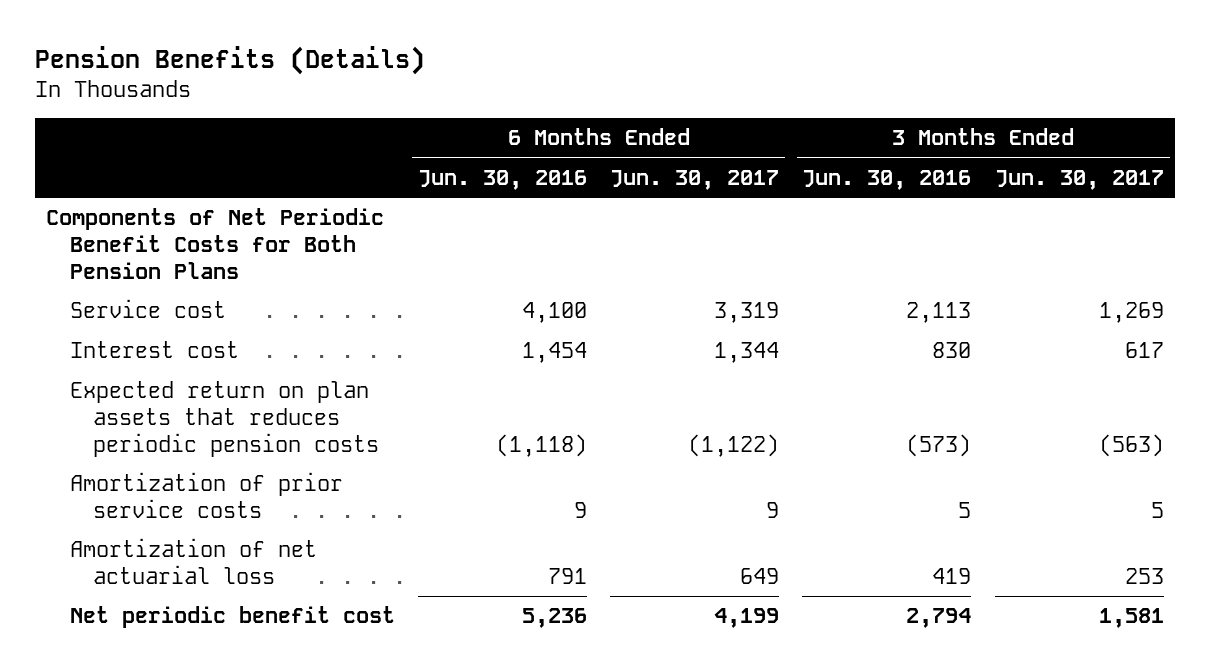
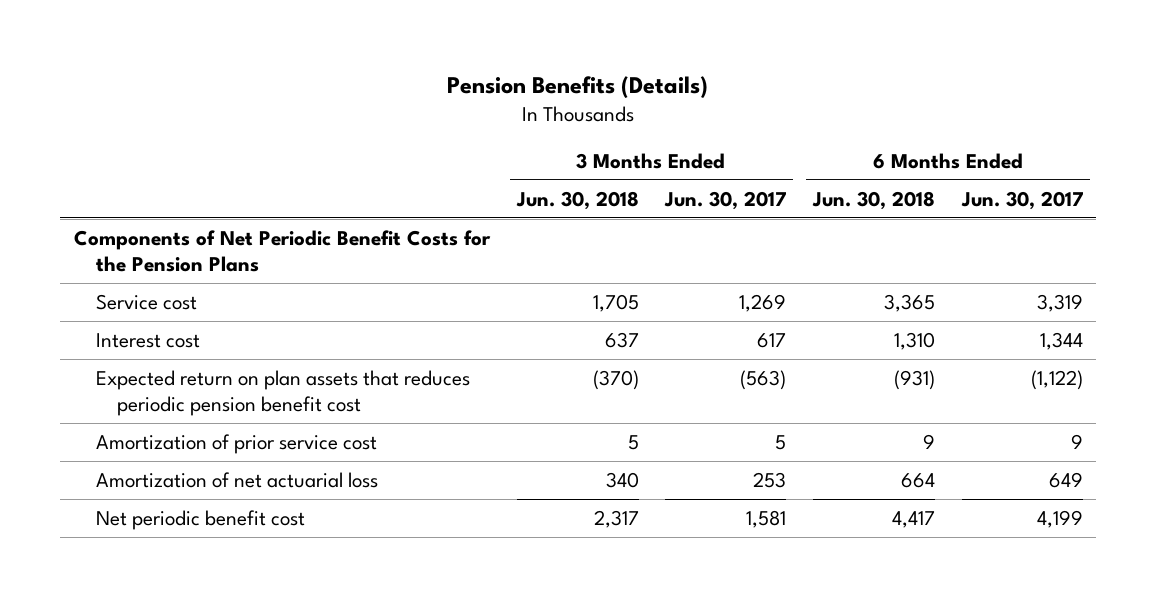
[417,170,587,191] Jun. 30, 2016 -> none
[802,170,972,191] Jun. 30, 2016 -> none
none -> [515,190,639,210] Jun. 30, 2018
none -> [812,190,936,210] Jun. 30, 2018
[46,208,385,279] Components of Net Periodic Benefit Costs for Both Pension Plans -> [73,229,491,272] Components of Net Periodic Benefit Costs for the Pension Plans
[69,381,379,457] Expected return on plan assets that reduces periodic pension costs -> [95,369,470,416] Expected return on plan assets that reduces periodic pension benefit cost
[69,472,343,518] Amortization of prior service costs -> [95,433,377,454] Amortization of prior service cost

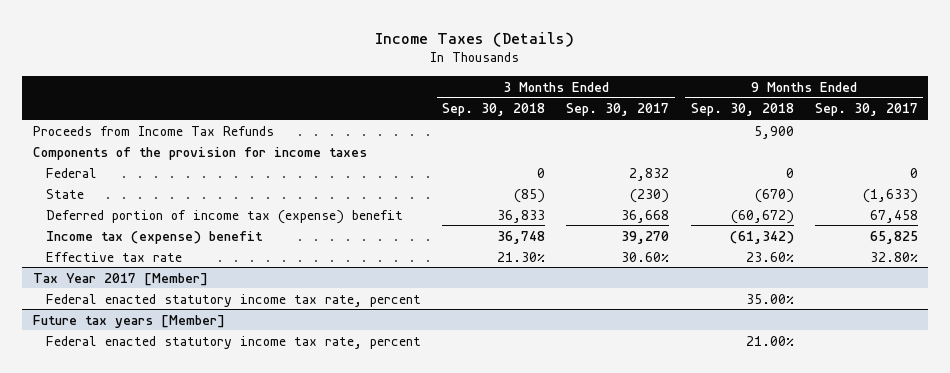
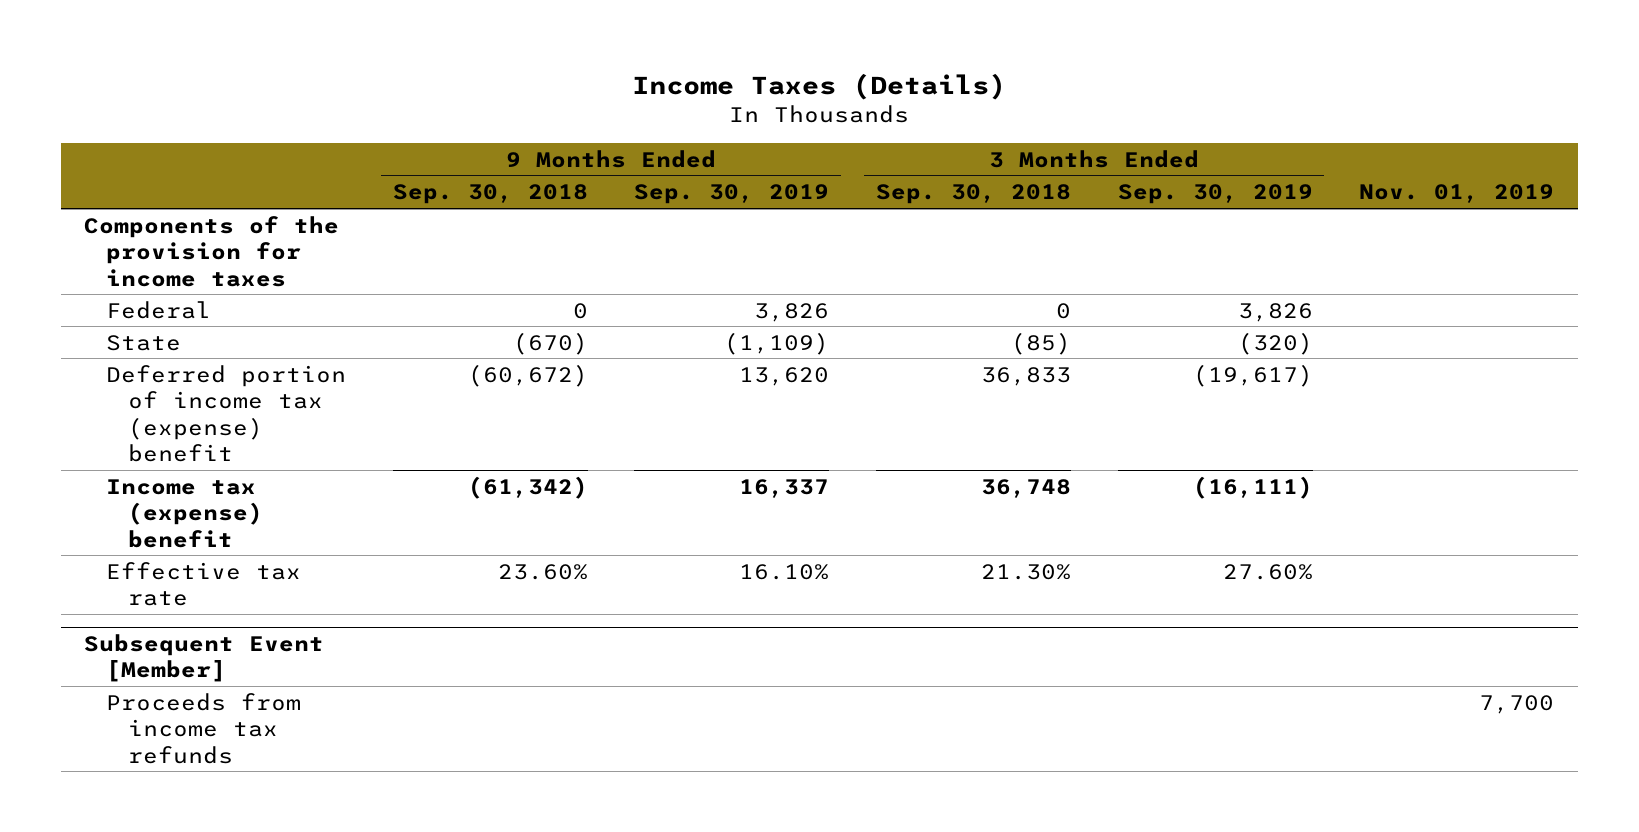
[566,103,670,117] Sep. 30, 2017 -> none
[814,103,918,117] Sep. 30, 2017 -> none
none -> [634,184,830,205] Sep. 30, 2019
none -> [1117,184,1313,205] Sep. 30, 2019
none -> [1359,184,1555,204] Nov. 01, 2019
[32,125,274,136] Proceeds from Income Tax Refunds -> none
[32,272,208,286] Tax Year 2017 [Member] -> none
[46,293,422,307] Federal enacted statutory income tax rate, percent -> none
[32,314,225,328] Future tax years [Member] -> none
[46,335,422,349] Federal enacted statutory income tax rate, percent -> none
none -> [84,633,325,683] Subsequent Event [Member]
none -> [106,692,302,764] Proceeds from income tax refunds

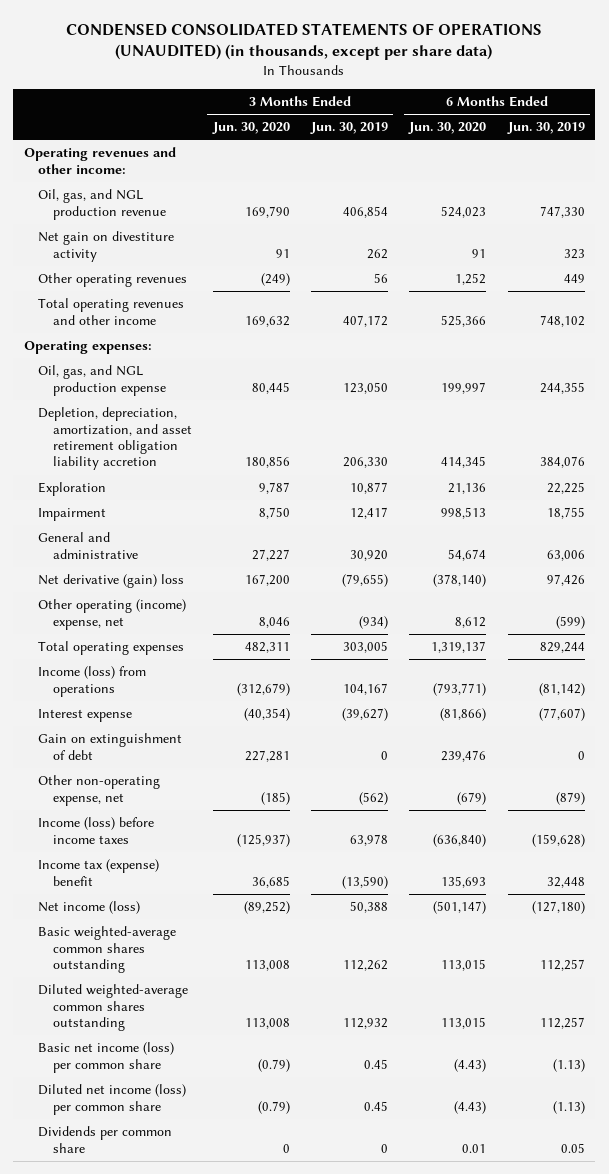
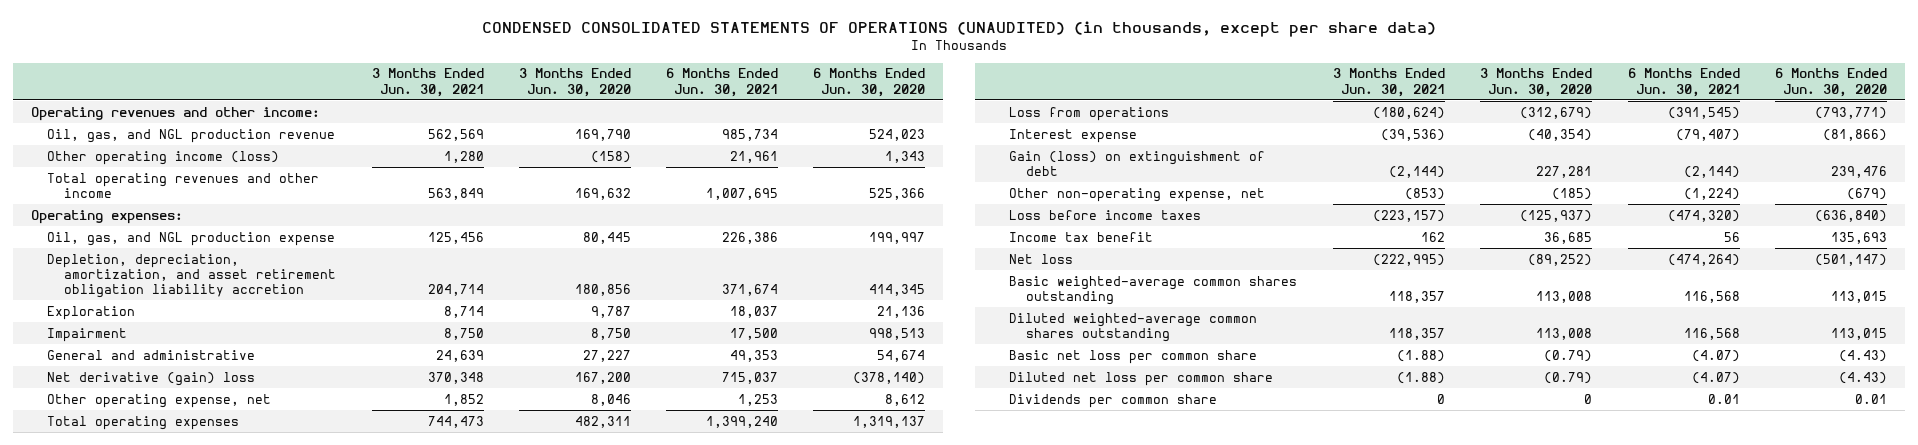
[310,122,389,135] Jun. 30, 2019 -> none
[506,122,585,135] Jun. 30, 2019 -> none
none -> [371,68,484,97] 3 Months Ended Jun. 30, 2021
none -> [666,68,779,97] 6 Months Ended Jun. 30, 2021
[38,231,175,262] Net gain on divestiture activity -> none
[38,273,188,288] Other operating revenues -> [47,150,280,165] Other operating income (loss)
[260,273,290,287] (249) -> [590,150,631,163] (158)
[455,273,487,286] 1,252 -> [885,150,926,163] 1,343
[38,599,187,630] Other operating (income) expense, net -> [47,393,272,408] Other operating expense, net
[38,666,147,697] Income (loss) from operations -> [1009,106,1170,121] Loss from operations
[38,733,183,760] Gain on extinguishment of debt -> [1009,150,1266,177] Gain (loss) on extinguishment of debt
[38,817,155,844] Income (loss) before income taxes -> [1009,209,1202,220] Loss before income taxes
[38,859,160,886] Income tax (expense) benefit -> [1009,231,1154,242] Income tax benefit
[38,901,141,915] Net income (loss) -> [1009,253,1074,264] Net loss
[38,1042,175,1073] Basic net income (loss) per common share -> [1009,349,1258,364] Basic net loss per common share
[38,1084,187,1115] Diluted net income (loss) per common share -> [1009,371,1274,386] Diluted net loss per common share

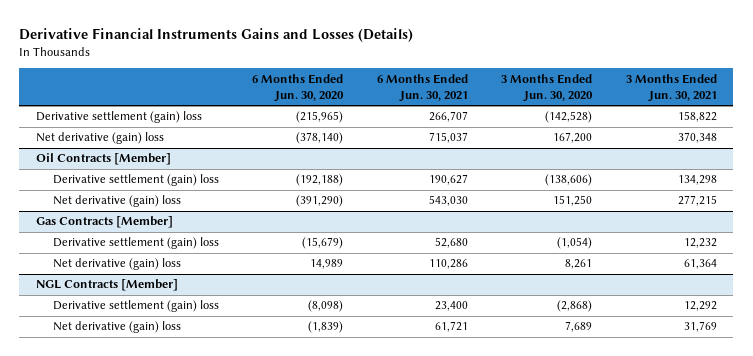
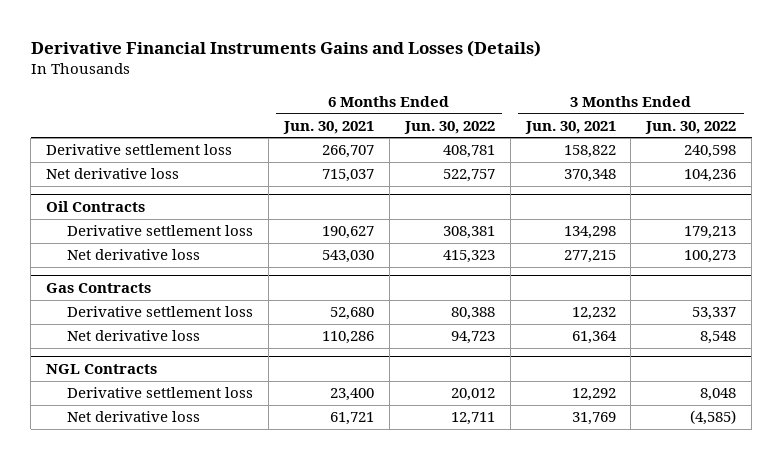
[252,73,345,102] 6 Months Ended Jun. 30, 2020 -> none
[501,73,594,102] 3 Months Ended Jun. 30, 2020 -> none
none -> [403,120,495,134] Jun. 30, 2022
none -> [645,120,737,134] Jun. 30, 2022
[36,111,203,124] Derivative settlement (gain) loss -> [46,144,233,156] Derivative settlement loss
[36,132,165,145] Net derivative (gain) loss -> [46,168,180,180] Net derivative loss
[36,153,172,166] Oil Contracts [Member] -> [46,201,146,213] Oil Contracts
[53,174,220,187] Derivative settlement (gain) loss -> [66,225,253,237] Derivative settlement loss
[53,195,182,208] Net derivative (gain) loss -> [66,249,200,261] Net derivative loss
[36,216,174,229] Gas Contracts [Member] -> [46,283,152,294] Gas Contracts
[53,237,220,250] Derivative settlement (gain) loss -> [66,306,253,318] Derivative settlement loss
[53,258,182,271] Net derivative (gain) loss -> [66,330,200,342] Net derivative loss
[36,279,179,292] NGL Contracts [Member] -> [46,364,158,375] NGL Contracts
[53,300,220,313] Derivative settlement (gain) loss -> [66,387,253,399] Derivative settlement loss
[53,321,182,334] Net derivative (gain) loss -> [66,411,200,423] Net derivative loss

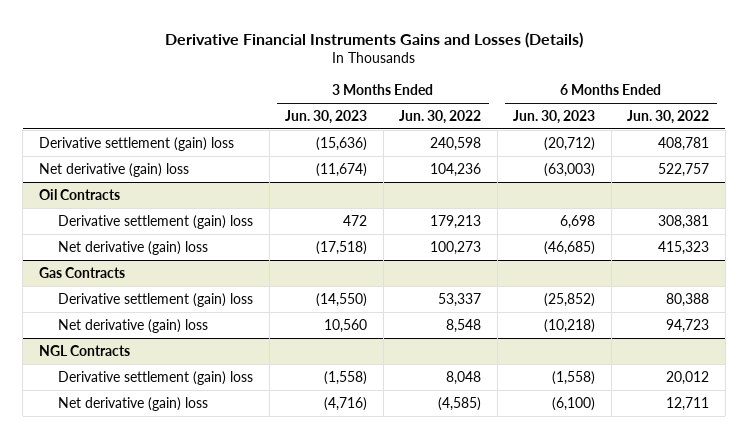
[282,120,374,134] Jun. 30, 2021 -> none
[524,120,616,134] Jun. 30, 2021 -> none
none -> [285,109,368,124] Jun. 30, 2023
none -> [513,109,596,124] Jun. 30, 2023
[46,144,233,156] Derivative settlement loss -> [38,136,234,151] Derivative settlement (gain) loss
[46,168,180,180] Net derivative loss -> [38,162,189,177] Net derivative (gain) loss
[66,225,253,237] Derivative settlement loss -> [58,214,254,229] Derivative settlement (gain) loss
[66,249,200,261] Net derivative loss -> [58,240,209,255] Net derivative (gain) loss
[66,306,253,318] Derivative settlement loss -> [58,292,254,307] Derivative settlement (gain) loss
[66,330,200,342] Net derivative loss -> [58,318,209,333] Net derivative (gain) loss
[66,387,253,399] Derivative settlement loss -> [58,370,254,385] Derivative settlement (gain) loss
[66,411,200,423] Net derivative loss -> [58,396,209,411] Net derivative (gain) loss

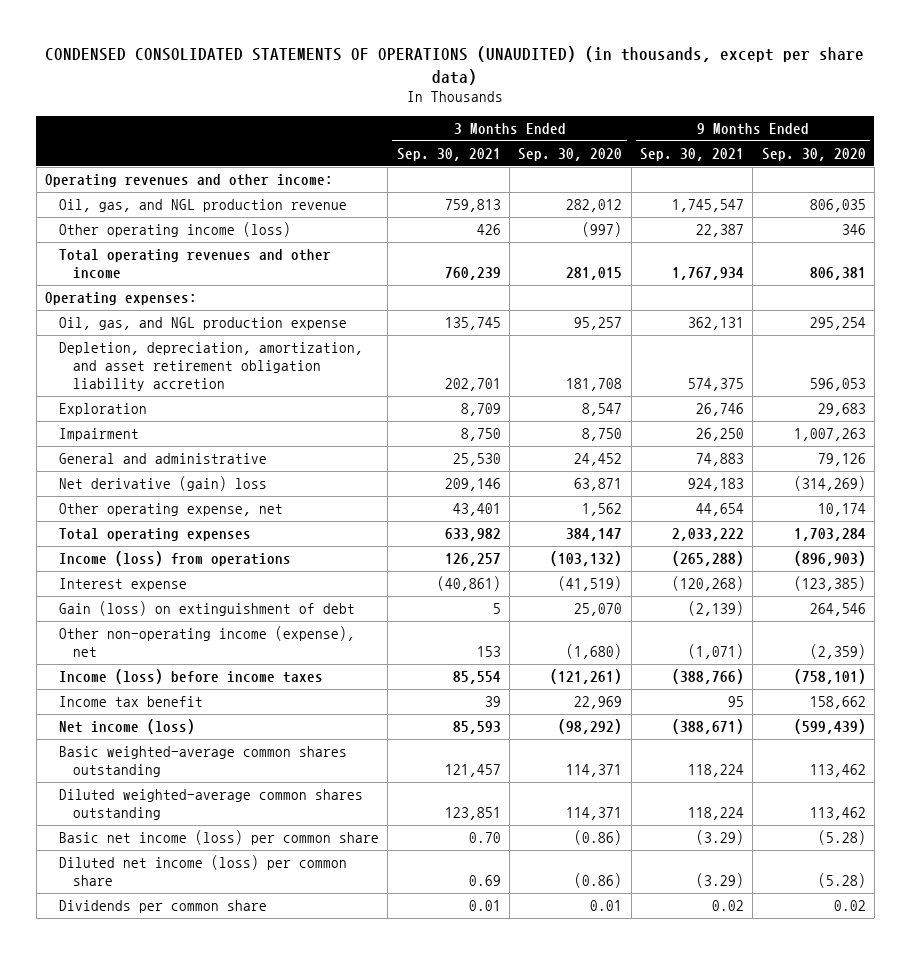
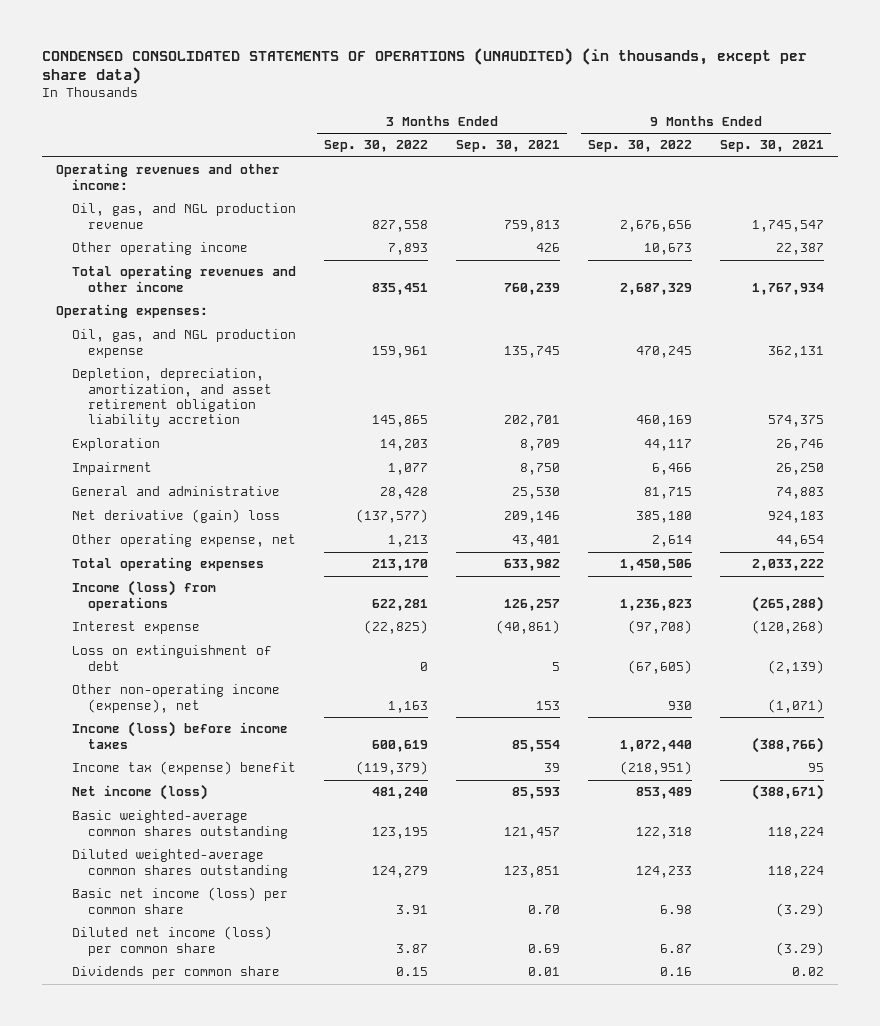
[518,147,623,161] Sep. 30, 2020 -> none
[761,147,866,161] Sep. 30, 2020 -> none
none -> [323,140,428,153] Sep. 30, 2022
none -> [587,140,692,153] Sep. 30, 2022
[59,222,292,238] Other operating income (loss) -> [71,242,248,256] Other operating income
[59,601,356,617] Gain (loss) on extinguishment of debt -> [71,645,272,671] Loss on extinguishment of debt
[59,696,204,708] Income tax benefit -> [71,761,296,776] Income tax (expense) benefit

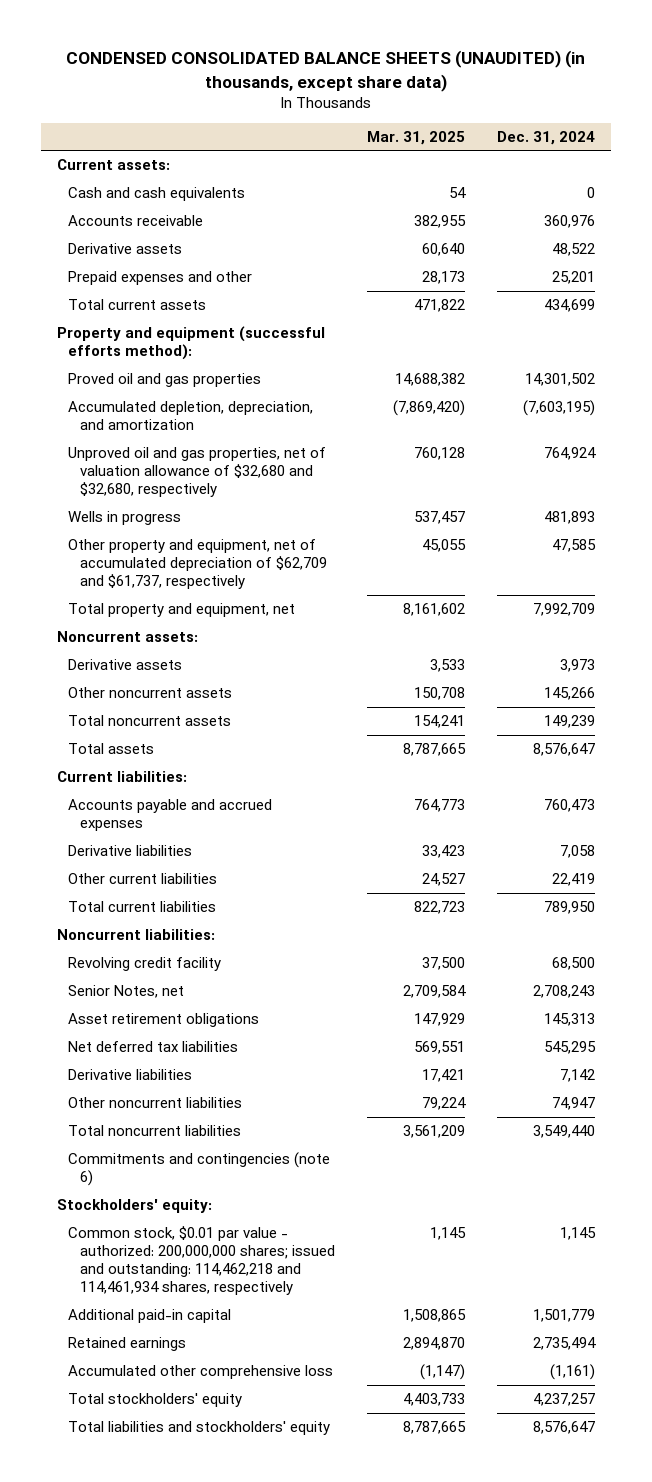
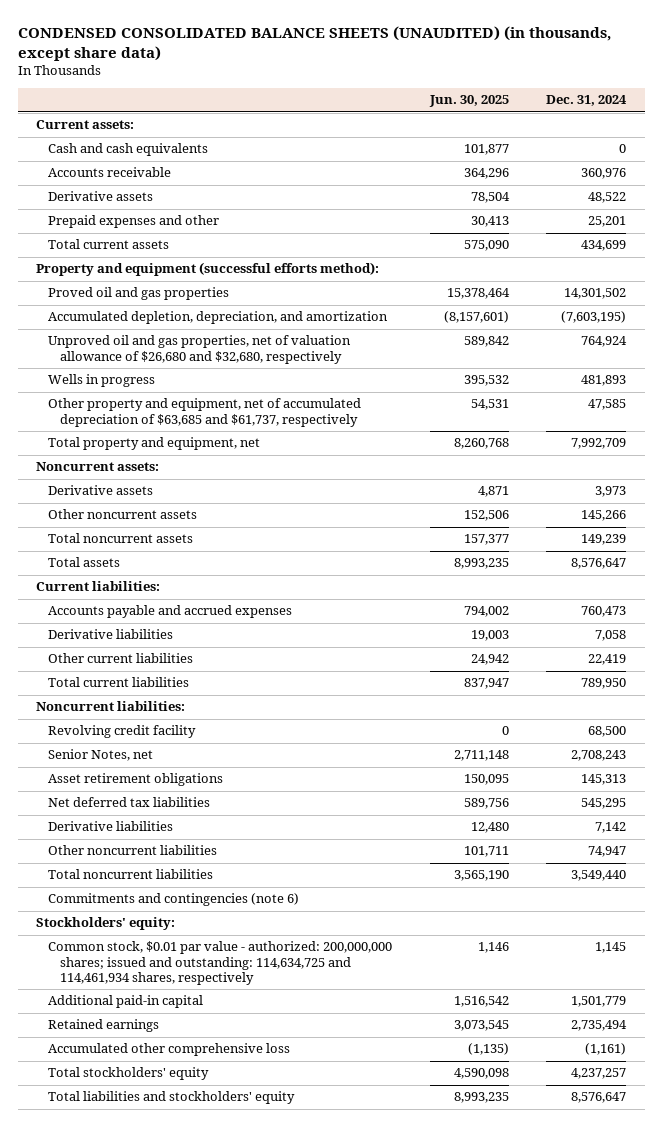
[366,130,465,145] Mar. 31, 2025 -> none
none -> [428,95,509,108] Jun. 30, 2025
[68,447,327,498] Unproved oil and gas properties, net of valuation allowance of $32,680 and $32,680, respectively -> [48,335,352,364] Unproved oil and gas properties, net of valuation allowance of $26,680 and $32,680, respectively
[68,539,328,590] Other property and equipment, net of accumulated depreciation of $62,709 and $61,737, respectively -> [48,398,362,427] Other property and equipment, net of accumulated depreciation of $63,685 and $61,737, respectively
[68,1226,336,1296] Common stock, $0.01 par value - authorized: 200,000,000 shares; issued and outstanding: 114,462,218 and 114,461,934 shares, respectively -> [48,941,393,986] Common stock, $0.01 par value - authorized: 200,000,000 shares; issued and outstanding: 114,634,725 and 114,461,934 shares, respectively

